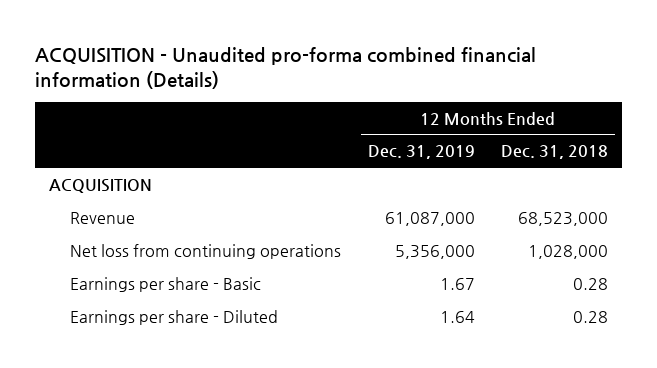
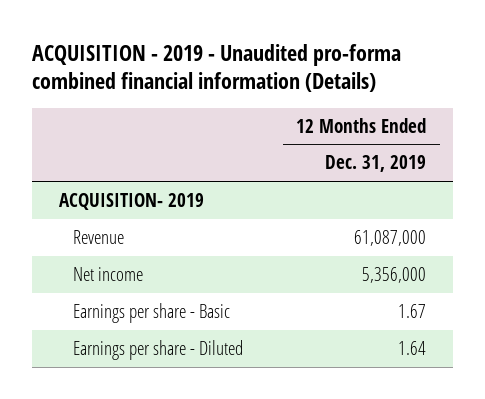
[35,46,537,89] ACQUISITION - Unaudited pro-forma combined financial information (Details) -> [31,43,401,93] ACQUISITION - 2019 - Unaudited pro-forma combined financial information (Details)
[501,145,609,160] Dec. 31, 2018 -> none
[48,178,152,193] ACQUISITION -> [58,192,204,210] ACQUISITION- 2019
[70,243,342,259] Net loss from continuing operations -> [72,266,143,281] Net income

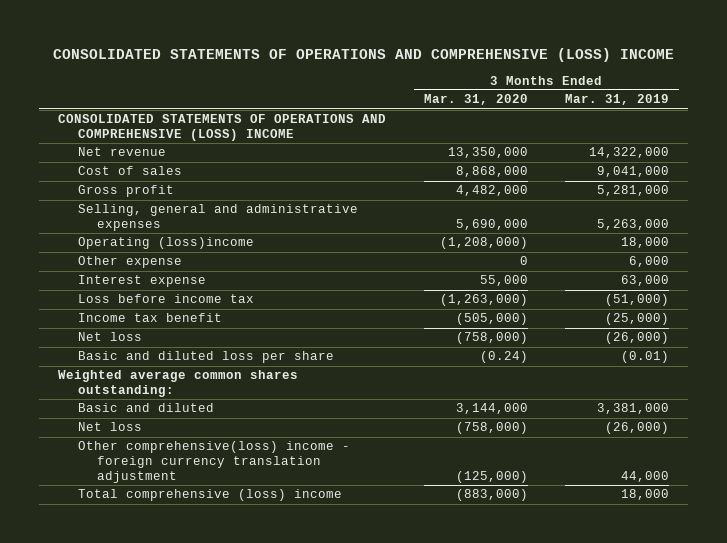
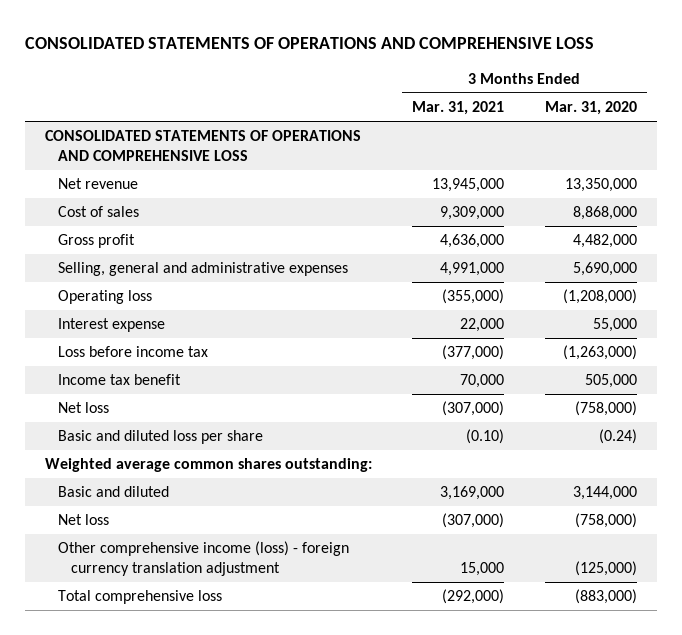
[52,47,674,62] CONSOLIDATED STATEMENTS OF OPERATIONS AND COMPREHENSIVE (LOSS) INCOME -> [24,37,594,50] CONSOLIDATED STATEMENTS OF OPERATIONS AND COMPREHENSIVE LOSS
[565,94,670,106] Mar. 31, 2019 -> none
none -> [412,101,505,116] Mar. 31, 2021
[58,114,387,142] CONSOLIDATED STATEMENTS OF OPERATIONS AND COMPREHENSIVE (LOSS) INCOME -> [45,130,362,162] CONSOLIDATED STATEMENTS OF OPERATIONS AND COMPREHENSIVE LOSS
[77,256,182,269] Other expense -> none
[77,237,254,250] Operating (loss)income -> [58,290,153,305] Operating loss
[455,313,528,326] (505,000) -> [584,374,637,389] 505,000
[77,441,350,483] Other comprehensive(loss) income - foreign currency translation adjustment -> [58,541,350,577] Other comprehensive income (loss) - foreign currency translation adjustment
[77,489,342,502] Total comprehensive (loss) income -> [58,590,223,605] Total comprehensive loss

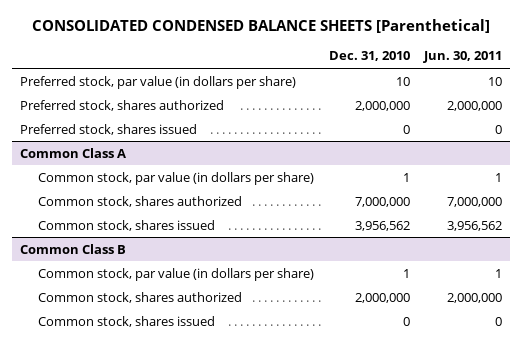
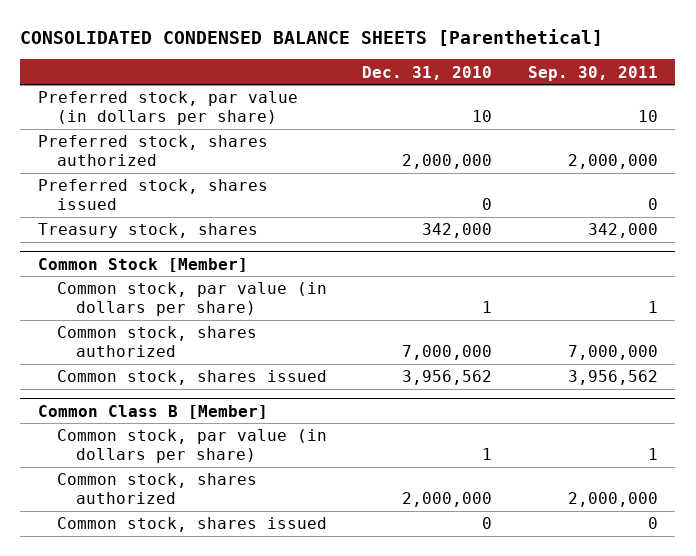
[423,51,503,64] Jun. 30, 2011 -> none
none -> [527,65,658,81] Sep. 30, 2011
[19,147,126,158] Common Class A -> none
none -> [38,223,259,239] Treasury stock, shares
none -> [38,257,249,272] Common Stock [Member]
[19,243,126,254] Common Class B -> [38,404,269,419] Common Class B [Member]

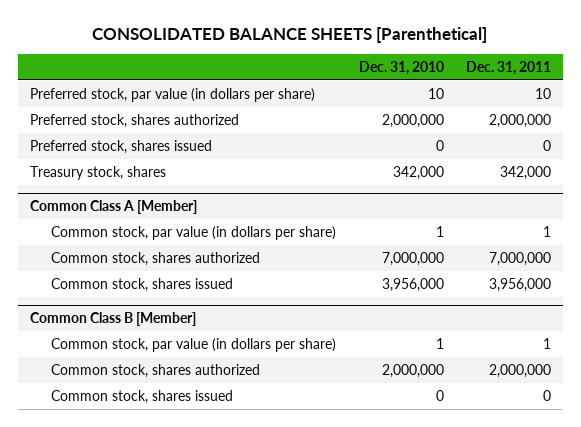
[20,29,604,47] CONSOLIDATED CONDENSED BALANCE SHEETS [Parenthetical] -> [92,27,488,44] CONSOLIDATED BALANCE SHEETS [Parenthetical]
[527,65,658,81] Sep. 30, 2011 -> none
none -> [466,61,552,76] Dec. 31, 2011
[38,257,249,272] Common Stock [Member] -> none
none -> [29,200,197,215] Common Class A [Member]
[402,370,493,386] 3,956,562 -> [381,277,444,292] 3,956,000

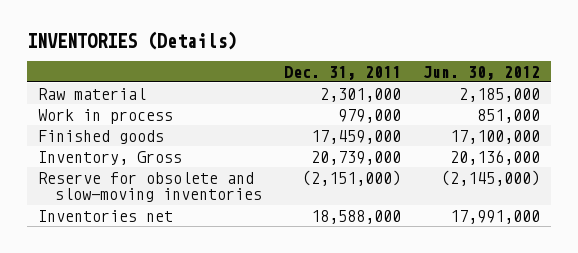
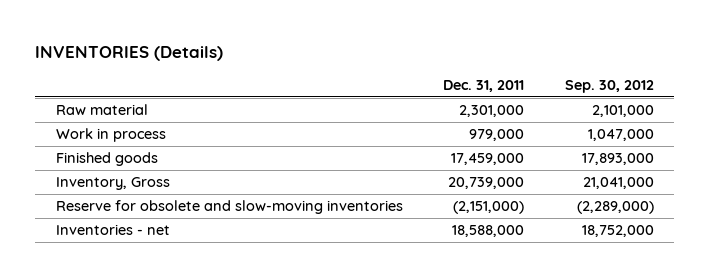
[423,65,541,80] Jun. 30, 2012 -> none
none -> [564,79,654,93] Sep. 30, 2012
[37,209,173,222] Inventories net -> [55,224,170,236] Inventories - net

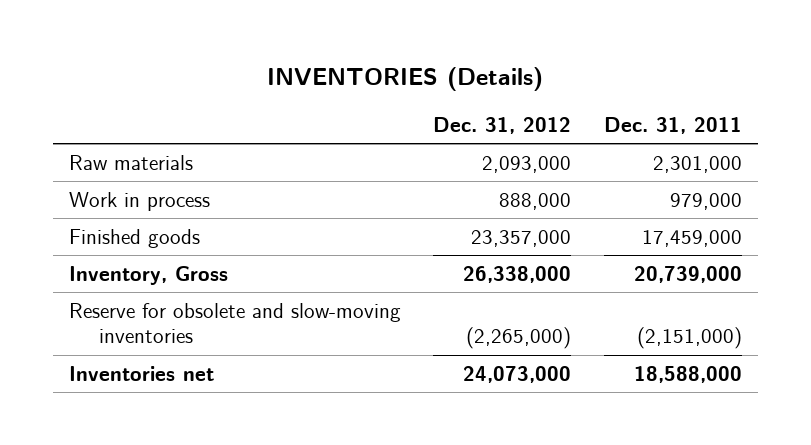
[564,79,654,93] Sep. 30, 2012 -> none
none -> [433,116,572,134] Dec. 31, 2012
[55,104,148,116] Raw material -> [69,154,194,170] Raw materials
[55,224,170,236] Inventories - net -> [69,365,215,381] Inventories net

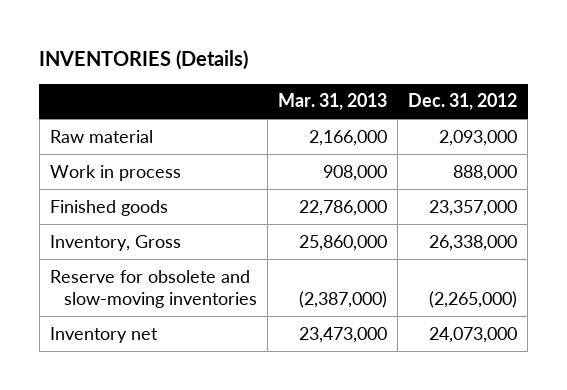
[603,116,742,134] Dec. 31, 2011 -> none
none -> [278,93,388,111] Mar. 31, 2013
[69,154,194,170] Raw materials -> [49,129,153,143] Raw material
[69,365,215,381] Inventories net -> [49,326,158,343] Inventory net

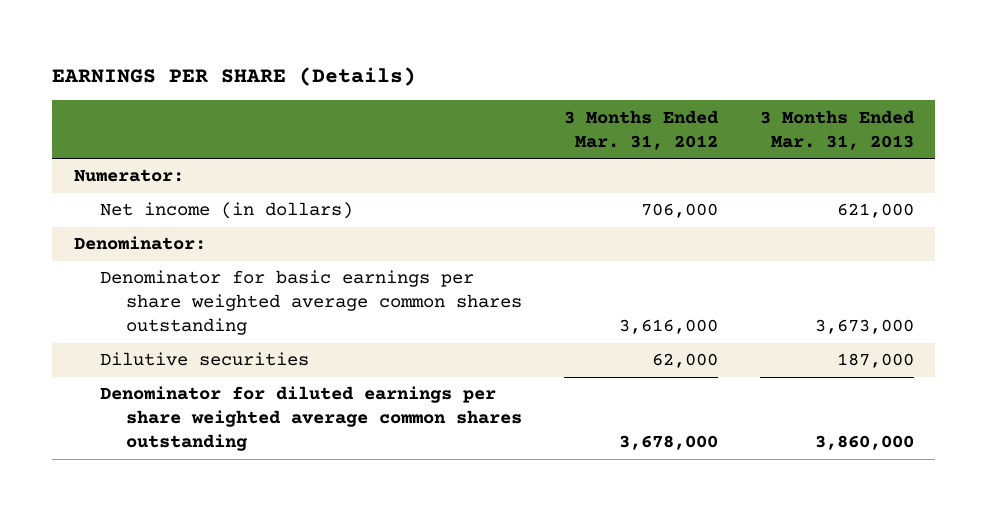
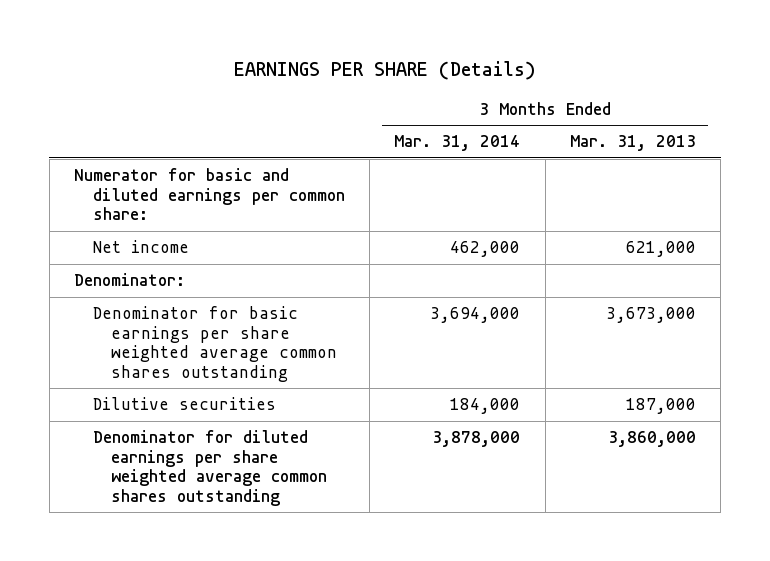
[564,109,720,150] 3 Months Ended Mar. 31, 2012 -> none
none -> [394,135,521,152] Mar. 31, 2014
[73,169,184,183] Numerator: -> [74,168,345,221] Numerator for basic and diluted earnings per common share:
[99,202,353,220] Net income (in dollars) -> [92,240,189,254] Net income

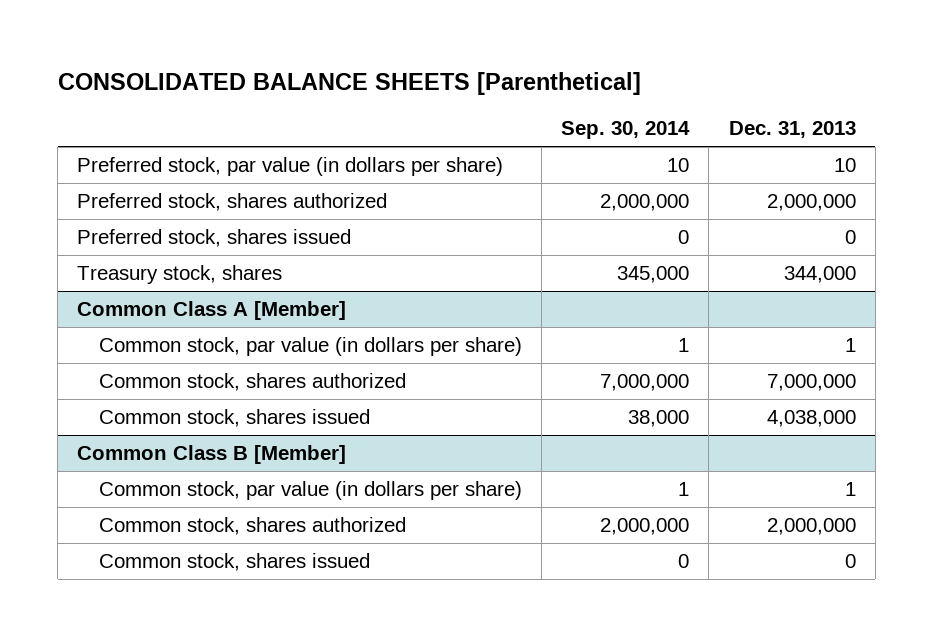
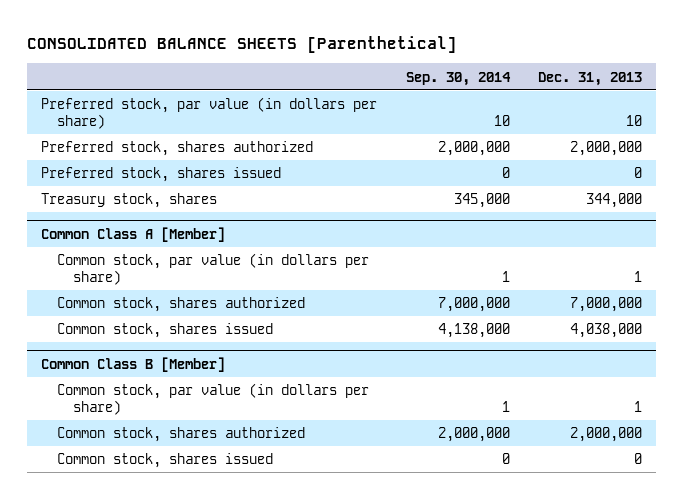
[628,410,690,428] 38,000 -> [437,323,510,339] 4,138,000

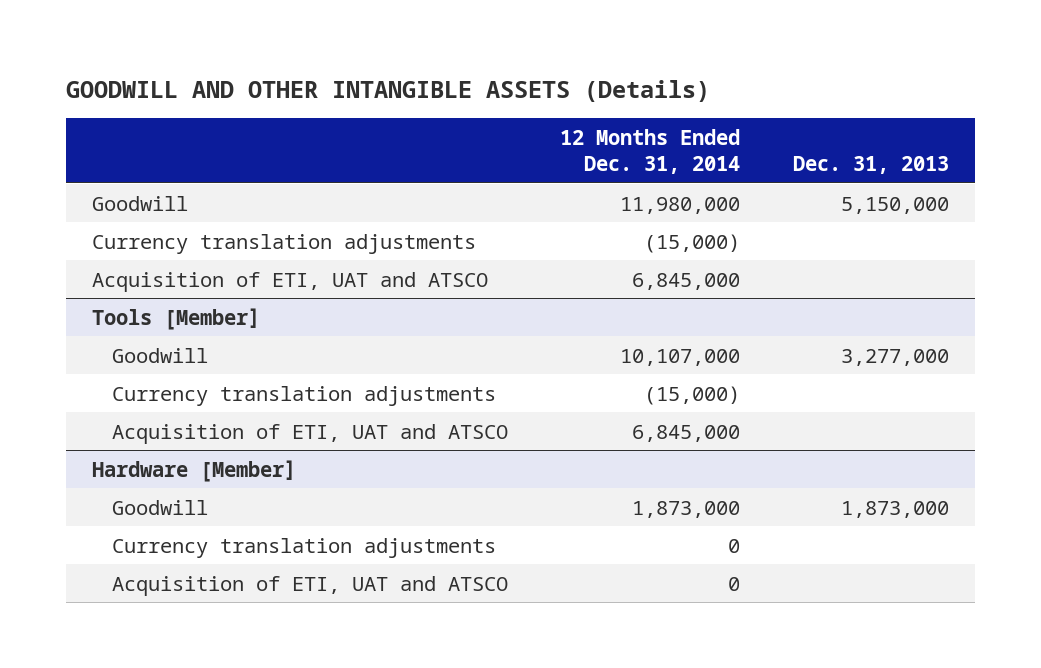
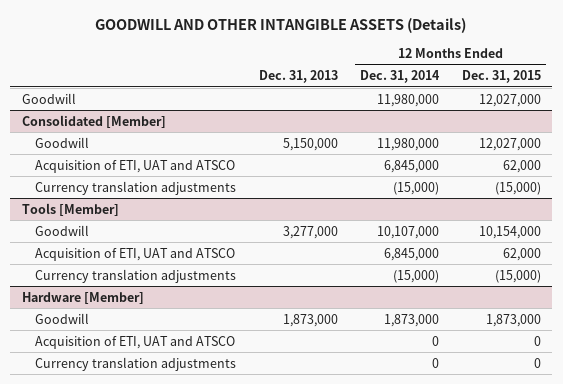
none -> [461,70,541,84] Dec. 31, 2015
none -> [21,92,76,104] Goodwill
none -> [21,114,166,128] Consolidated [Member]
[92,233,477,254] Currency translation adjustments -> none
none -> [35,180,237,195] Currency translation adjustments
[111,385,496,406] Currency translation adjustments -> [35,268,237,283] Currency translation adjustments
[111,537,496,558] Currency translation adjustments -> [35,356,237,371] Currency translation adjustments

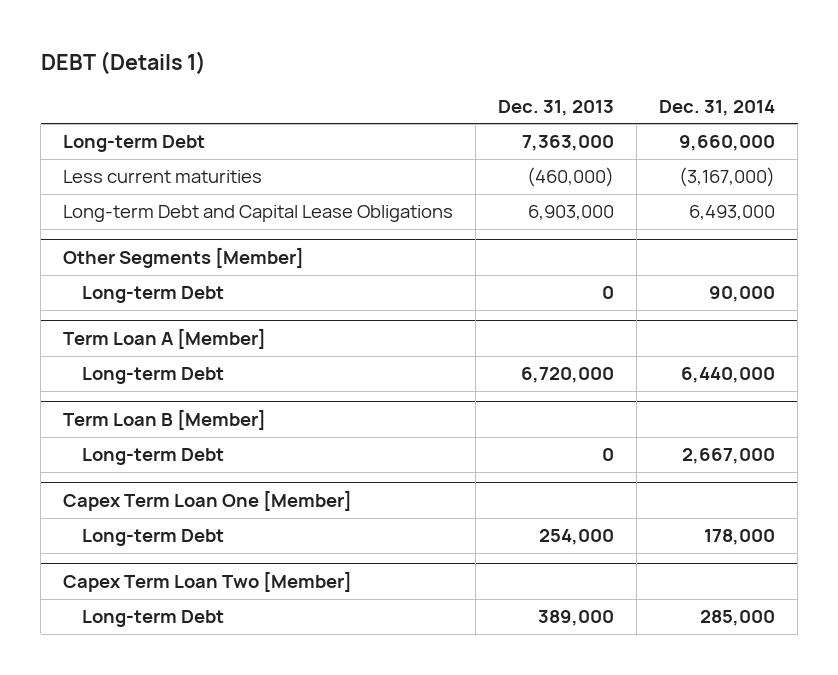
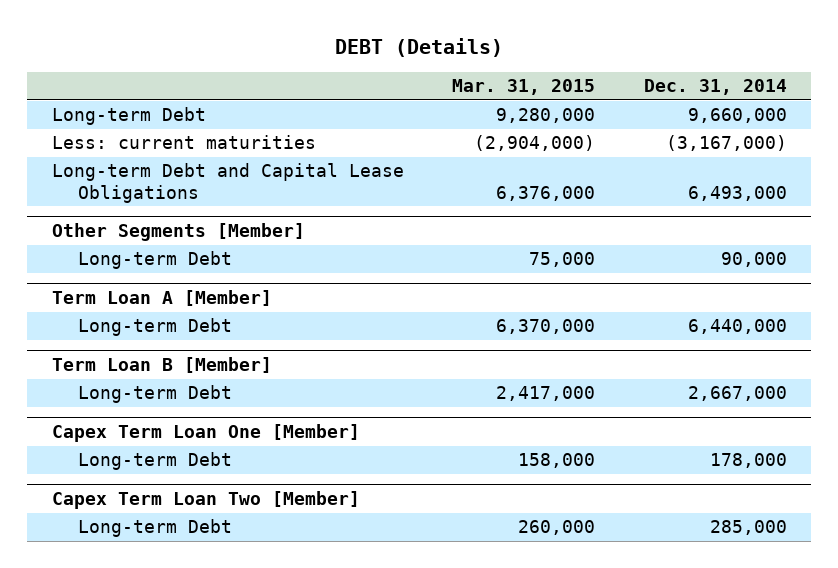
[40,50,206,75] DEBT (Details 1) -> [335,38,504,58] DEBT (Details)
[498,99,615,116] Dec. 31, 2013 -> none
none -> [452,79,596,96] Mar. 31, 2015
[63,170,263,184] Less current maturities -> [51,135,316,150] Less: current maturities

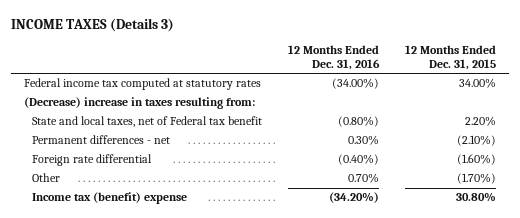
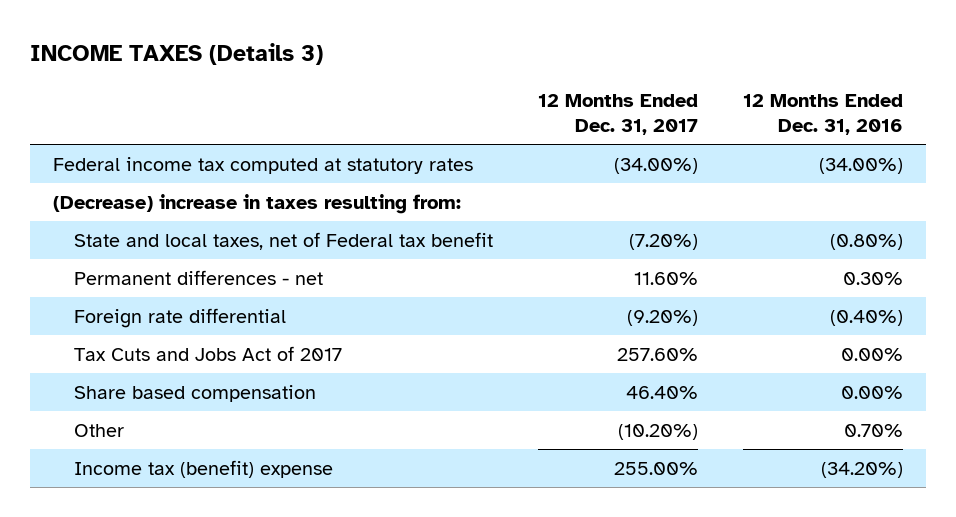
[404,45,496,71] 12 Months Ended Dec. 31, 2015 -> none
none -> [537,93,698,135] 12 Months Ended Dec. 31, 2017
none -> [73,345,342,361] Tax Cuts and Jobs Act of 2017
none -> [73,384,316,402] Share based compensation

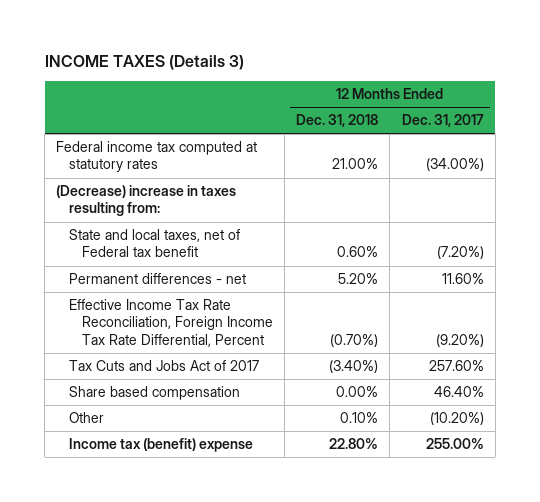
[743,93,904,135] 12 Months Ended Dec. 31, 2016 -> none
none -> [296,114,379,128] Dec. 31, 2018
[73,307,286,328] Foreign rate differential -> [69,299,273,347] Effective Income Tax Rate Reconciliation, Foreign Income Tax Rate Differential, Percent

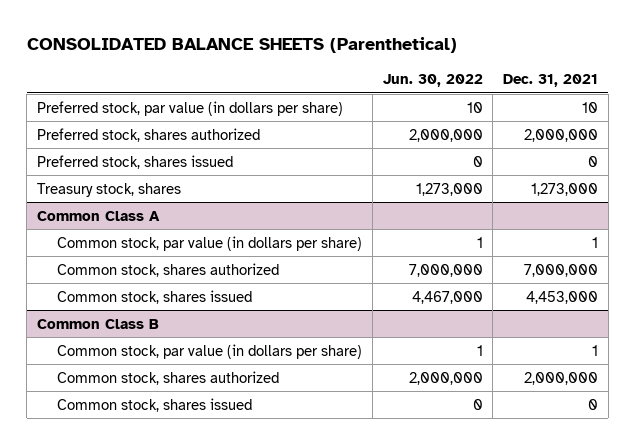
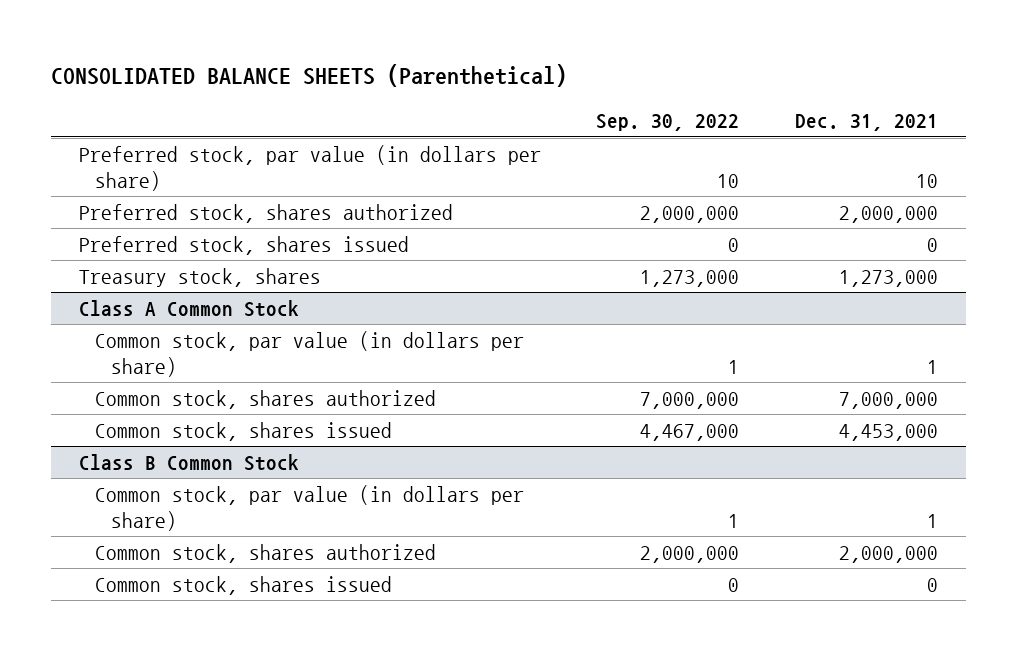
[382,74,483,88] Jun. 30, 2022 -> none
none -> [596,114,740,132] Sep. 30, 2022
[36,210,160,221] Common Class A -> [78,299,299,317] Class A Common Stock
[36,318,159,329] Common Class B -> [78,453,299,471] Class B Common Stock

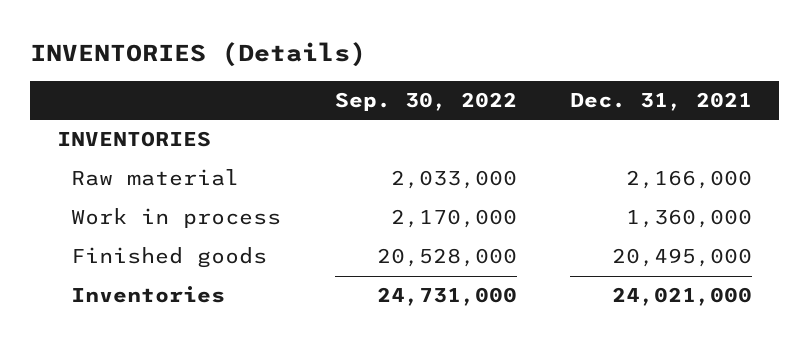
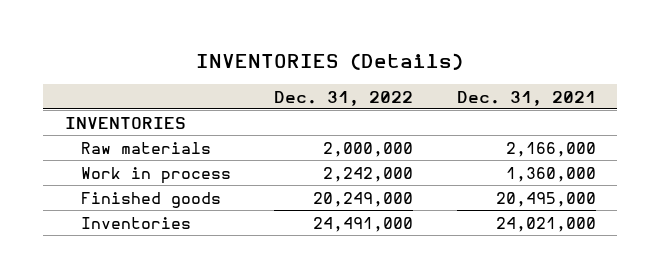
[334,91,517,111] Sep. 30, 2022 -> none
none -> [274,90,414,106] Dec. 31, 2022
[71,169,240,187] Raw material -> [80,141,211,154] Raw materials

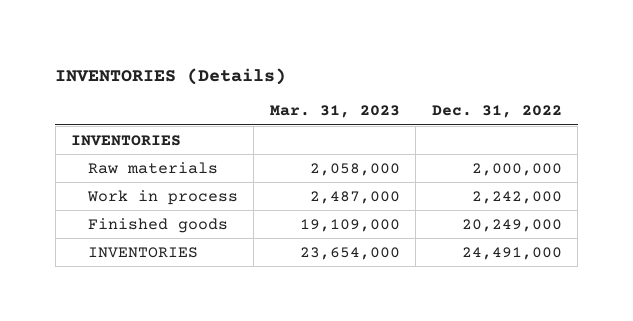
[456,90,596,106] Dec. 31, 2021 -> none
none -> [269,105,400,119] Mar. 31, 2023
[80,216,191,229] Inventories -> [87,246,198,258] INVENTORIES

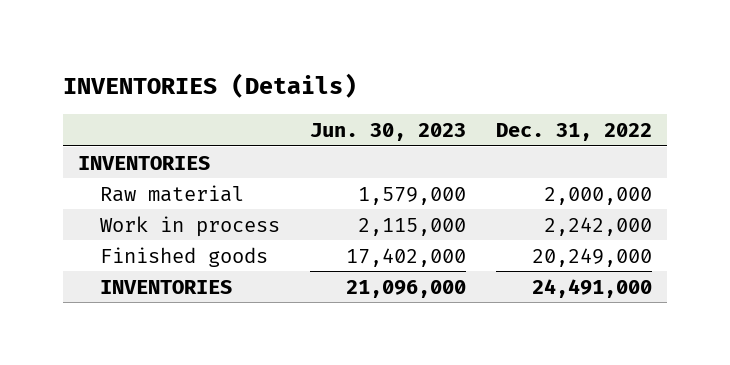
[269,105,400,119] Mar. 31, 2023 -> none
none -> [309,123,466,142] Jun. 30, 2023
[87,161,218,174] Raw materials -> [99,184,244,202] Raw material

